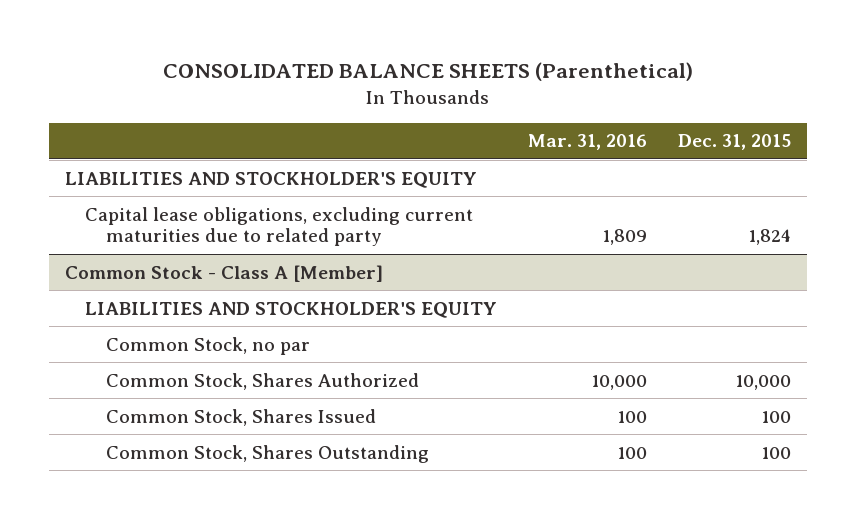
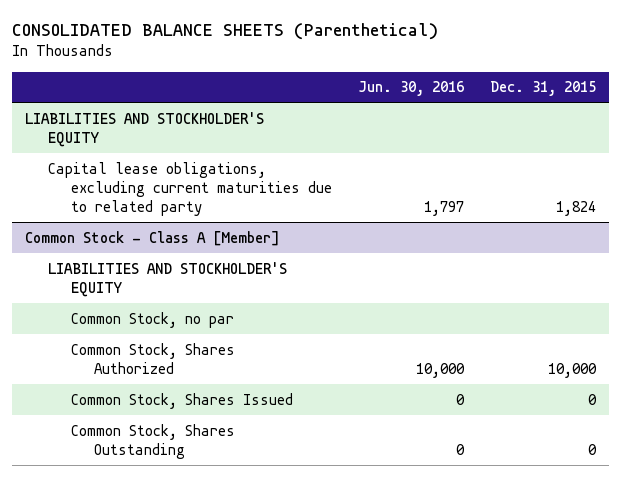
[528,134,648,151] Mar. 31, 2016 -> none
none -> [357,81,464,97] Jun. 30, 2016
[761,410,792,423] 100 -> [588,393,598,405] 0
[761,446,792,459] 100 -> [588,443,598,455] 0

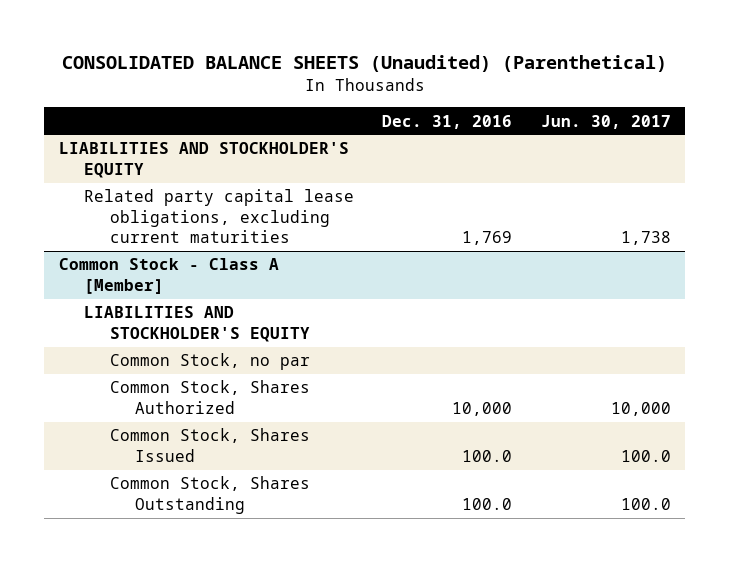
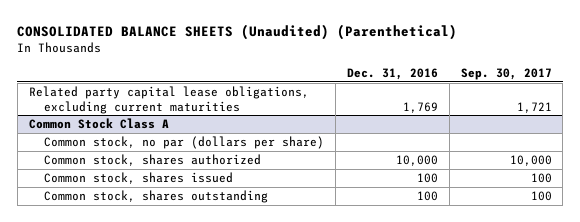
[540,114,671,129] Jun. 30, 2017 -> none
none -> [460,67,552,80] Sep. 30, 2017
[58,142,349,178] LIABILITIES AND STOCKHOLDER'S EQUITY -> none
[84,306,310,342] LIABILITIES AND STOCKHOLDER'S EQUITY -> none
[58,258,279,294] Common Stock - Class A [Member] -> [28,118,169,130] Common Stock Class A
[109,353,310,371] Common Stock, no par -> [43,136,324,150] Common stock, no par (dollars per share)
[109,380,310,414] Common Stock, Shares Authorized -> [43,154,261,167] Common stock, shares authorized
[109,428,310,462] Common Stock, Shares Issued -> [43,172,233,185] Common stock, shares issued
[462,449,513,462] 100.0 -> [416,173,438,184] 100
[109,476,310,514] Common Stock, Shares Outstanding -> [43,190,268,204] Common stock, shares outstanding
[462,497,513,510] 100.0 -> [416,191,438,202] 100

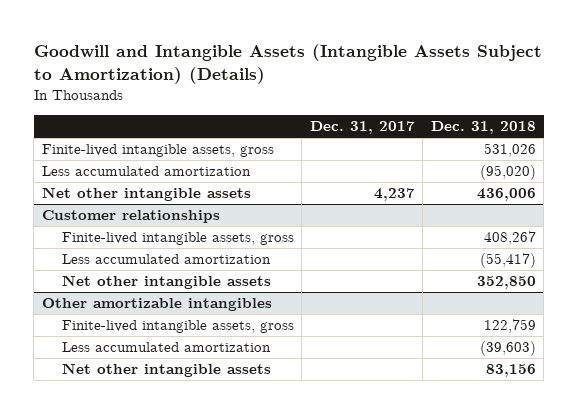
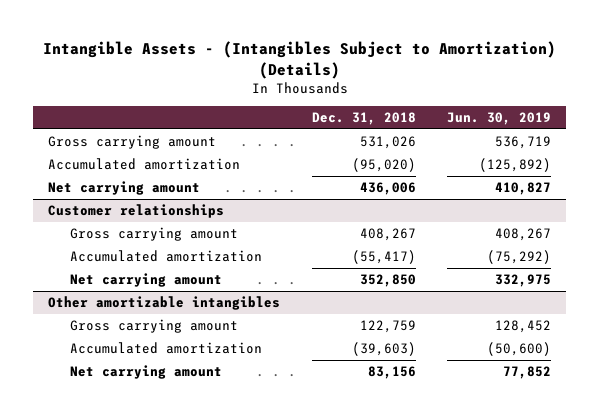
[33,43,542,84] Goodwill and Intangible Assets (Intangible Assets Subject to Amortization) (Details) -> [42,40,556,79] Intangible Assets - (Intangibles Subject to Amortization) (Details)
[309,120,415,134] Dec. 31, 2017 -> none
none -> [446,112,551,126] Jun. 30, 2019
[41,144,274,158] Finite-lived intangible assets, gross -> [48,134,217,149] Gross carrying amount
[41,166,251,177] Less accumulated amortization -> [48,157,241,170] Accumulated amortization
[41,187,251,202] Net other intangible assets -> [48,180,201,195] Net carrying amount
[61,232,294,246] Finite-lived intangible assets, gross -> [69,226,238,241] Gross carrying amount
[61,254,271,265] Less accumulated amortization -> [69,249,262,262] Accumulated amortization
[61,275,271,290] Net other intangible assets -> [69,272,222,287] Net carrying amount
[61,320,294,334] Finite-lived intangible assets, gross -> [69,318,238,333] Gross carrying amount
[61,342,271,353] Less accumulated amortization -> [69,341,262,354] Accumulated amortization
[61,363,271,378] Net other intangible assets -> [69,364,222,379] Net carrying amount

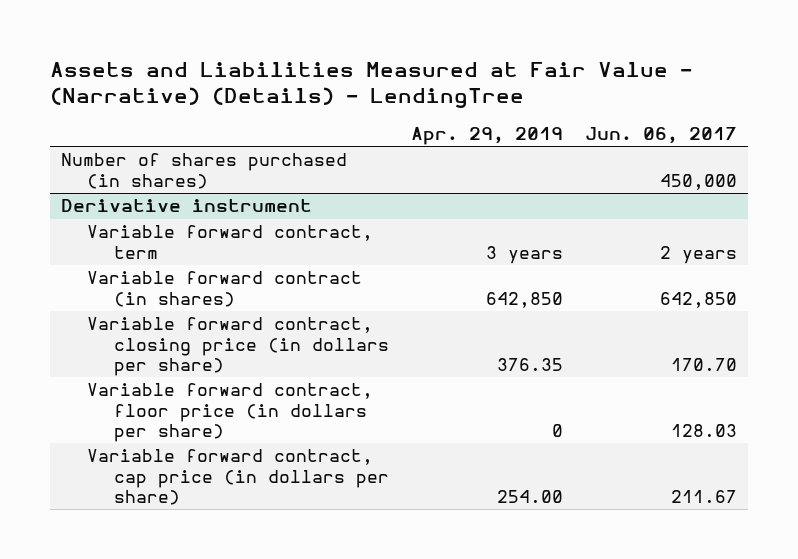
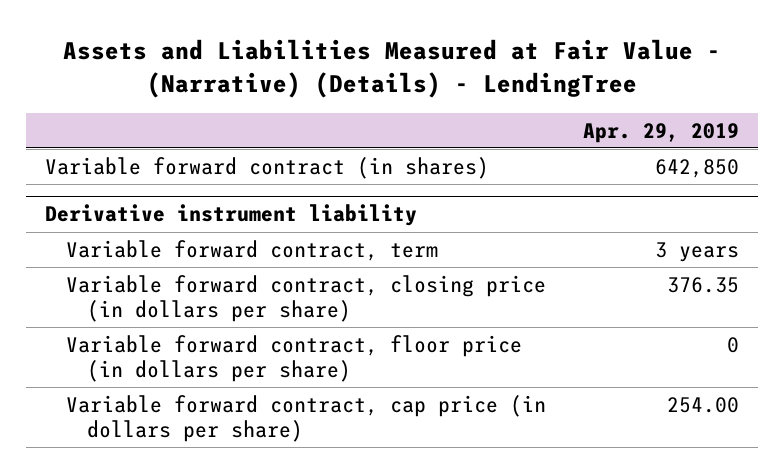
[585,127,738,145] Jun. 06, 2017 -> none
[60,153,347,189] Number of shares purchased (in shares) -> none
[60,199,312,213] Derivative instrument -> none
[87,225,374,259] Variable forward contract, term -> none
none -> [45,204,418,227] Derivative instrument liability
none -> [65,239,438,261] Variable forward contract, term

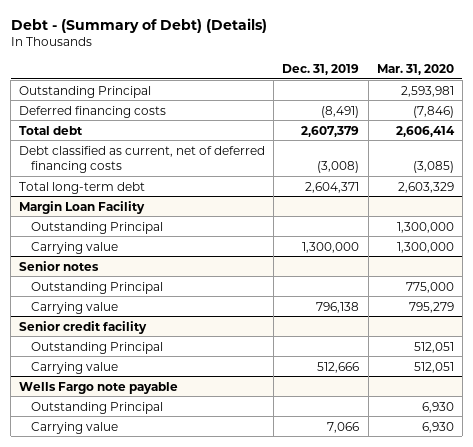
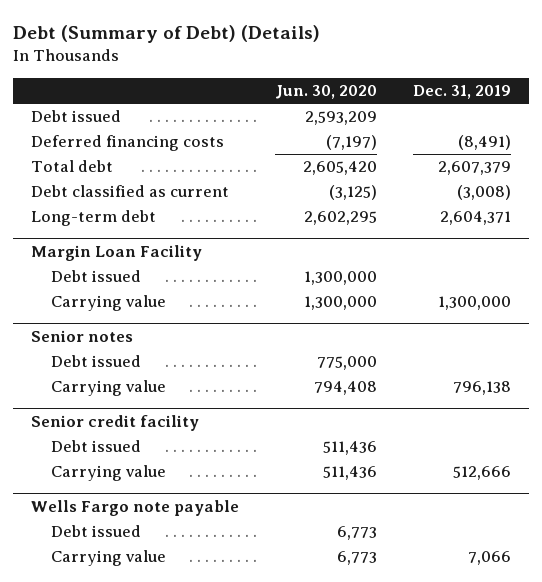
[10,17,267,33] Debt - (Summary of Debt) (Details) -> [13,25,321,44] Debt (Summary of Debt) (Details)
[376,63,454,75] Mar. 31, 2020 -> none
none -> [275,85,378,100] Jun. 30, 2020
[19,85,152,98] Outstanding Principal -> [31,110,122,123] Debt issued
[19,145,266,173] Debt classified as current, net of deferred financing costs -> [31,185,230,198] Debt classified as current
[19,181,146,194] Total long-term debt -> [31,210,157,227] Long-term debt
[31,221,164,234] Outstanding Principal -> [51,270,142,283] Debt issued
[31,281,164,294] Outstanding Principal -> [51,355,142,368] Debt issued
[31,341,164,354] Outstanding Principal -> [51,440,142,453] Debt issued
[31,401,164,414] Outstanding Principal -> [51,525,142,538] Debt issued

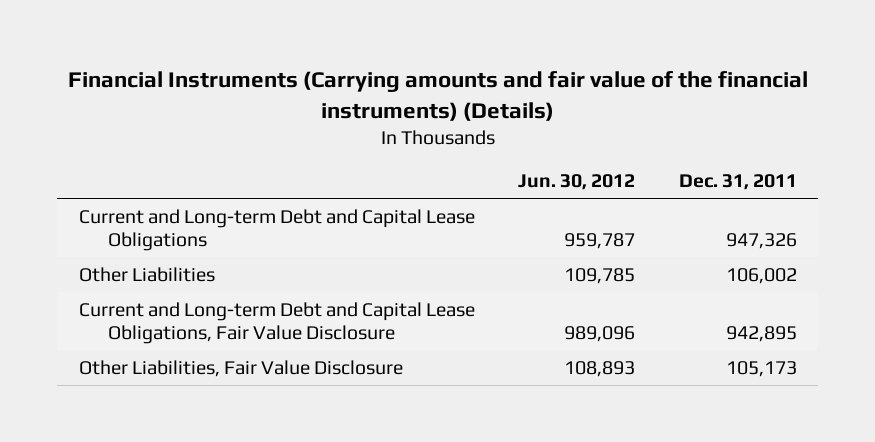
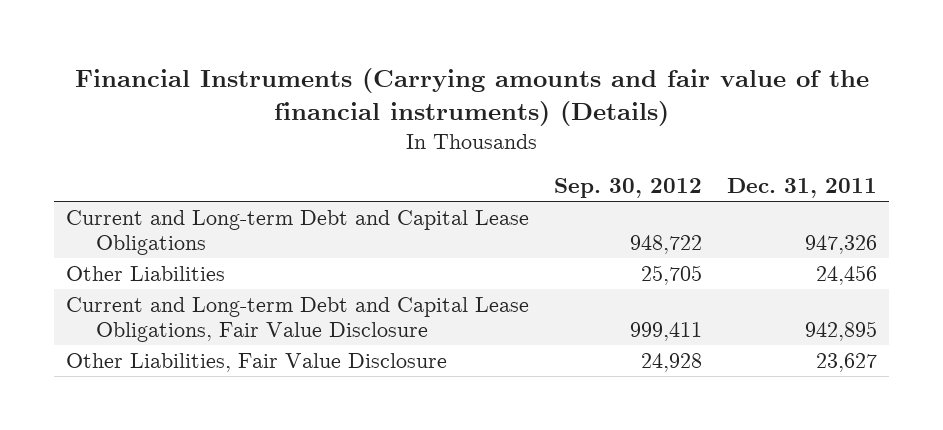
[518,174,636,191] Jun. 30, 2012 -> none
none -> [554,178,703,199] Sep. 30, 2012
[725,267,797,284] 106,002 -> [815,264,877,285] 24,456
[725,360,797,377] 105,173 -> [815,352,877,372] 23,627

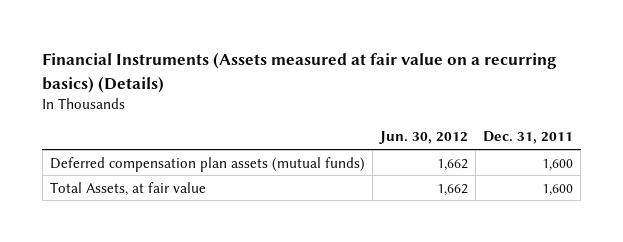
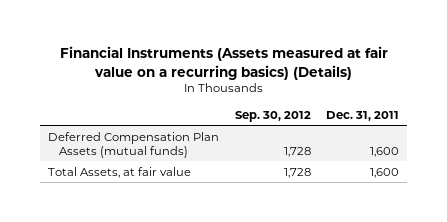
[378,131,468,145] Jun. 30, 2012 -> none
none -> [234,110,311,122] Sep. 30, 2012
[49,156,365,172] Deferred compensation plan assets (mutual funds) -> [48,131,220,158] Deferred Compensation Plan Assets (mutual funds)

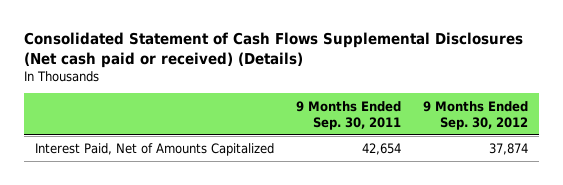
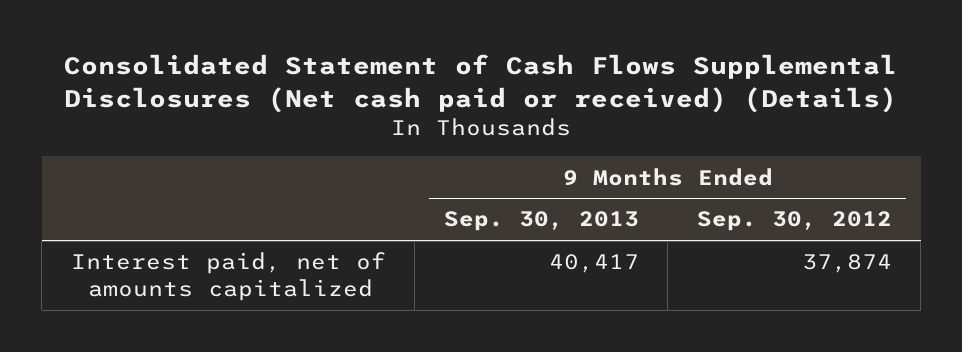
[296,100,402,130] 9 Months Ended Sep. 30, 2011 -> none
none -> [443,211,639,232] Sep. 30, 2013
[35,143,275,157] Interest Paid, Net of Amounts Capitalized -> [70,252,386,302] Interest paid, net of amounts capitalized

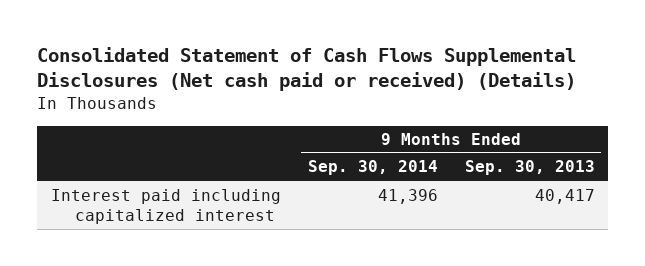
[696,211,892,232] Sep. 30, 2012 -> none
none -> [307,160,438,176] Sep. 30, 2014
[70,252,386,302] Interest paid, net of amounts capitalized -> [50,188,281,225] Interest paid including capitalized interest

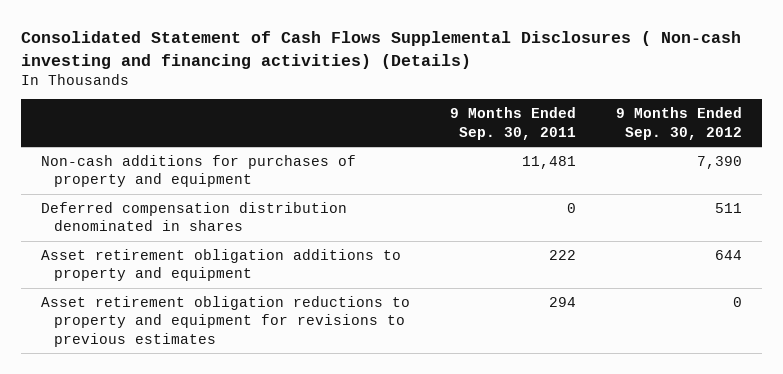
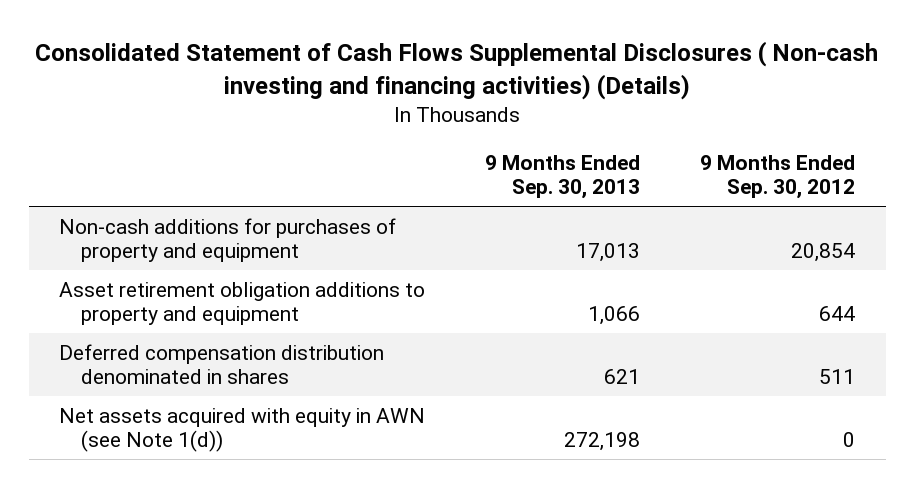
[449,107,576,140] 9 Months Ended Sep. 30, 2011 -> none
none -> [485,155,641,200] 9 Months Ended Sep. 30, 2013
[696,156,742,170] 7,390 -> [791,243,856,263] 20,854
[41,296,411,347] Asset retirement obligation reductions to property and equipment for revisions to previous estimates -> none
[41,202,348,232] Deferred compensation distribution denominated in shares -> [58,343,384,385] Deferred compensation distribution denominated in shares
none -> [58,407,425,453] Net assets acquired with equity in AWN (see Note 1(d))

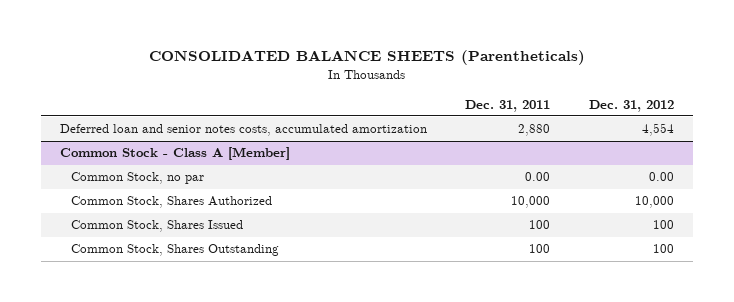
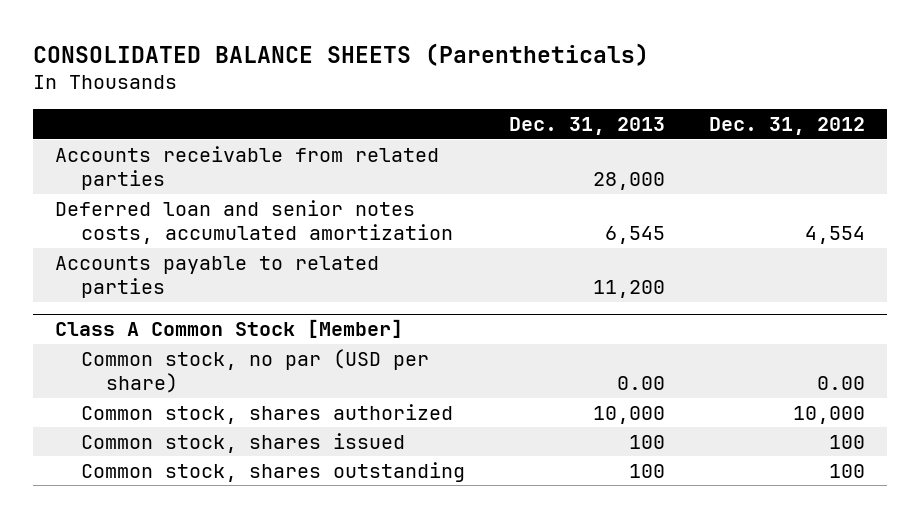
[465,99,551,112] Dec. 31, 2011 -> none
none -> [508,116,665,135] Dec. 31, 2013
none -> [54,145,439,191] Accounts receivable from related parties
none -> [54,255,379,299] Accounts payable to related parties
[59,147,290,161] Common Stock - Class A [Member] -> [54,319,403,339] Class A Common Stock [Member]
[71,172,205,185] Common Stock, no par -> [80,348,429,394] Common stock, no par (USD per share)
[71,196,273,209] Common Stock, Shares Authorized -> [80,403,453,424] Common stock, shares authorized
[71,220,244,233] Common Stock, Shares Issued -> [80,432,405,453] Common stock, shares issued
[71,244,280,257] Common Stock, Shares Outstanding -> [80,461,465,482] Common stock, shares outstanding

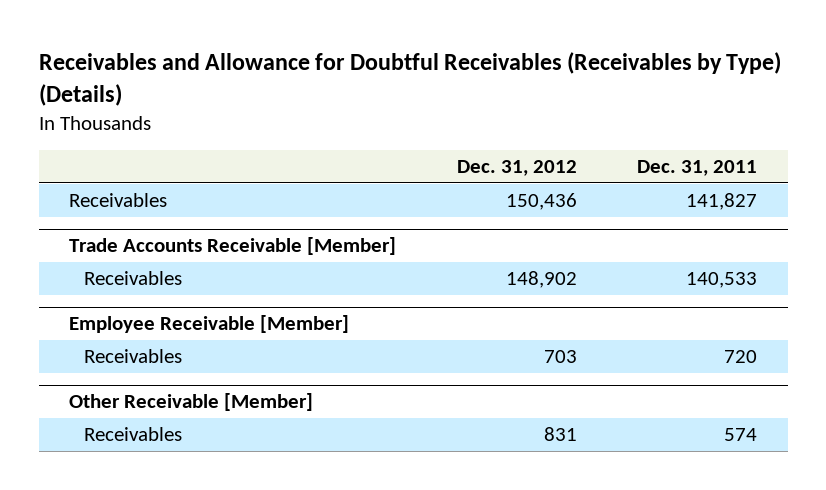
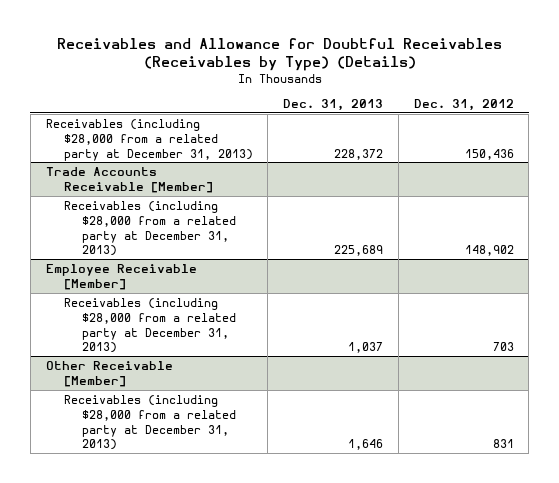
[637,160,758,177] Dec. 31, 2011 -> none
none -> [283,99,384,112] Dec. 31, 2013
[69,192,168,207] Receivables -> [45,118,253,161] Receivables (including $28,000 from a related party at December 31, 2013)
[84,270,183,285] Receivables -> [63,200,236,257] Receivables (including $28,000 from a related party at December 31, 2013)
[84,348,183,363] Receivables -> [63,297,236,354] Receivables (including $28,000 from a related party at December 31, 2013)
[84,426,183,441] Receivables -> [63,394,236,451] Receivables (including $28,000 from a related party at December 31, 2013)

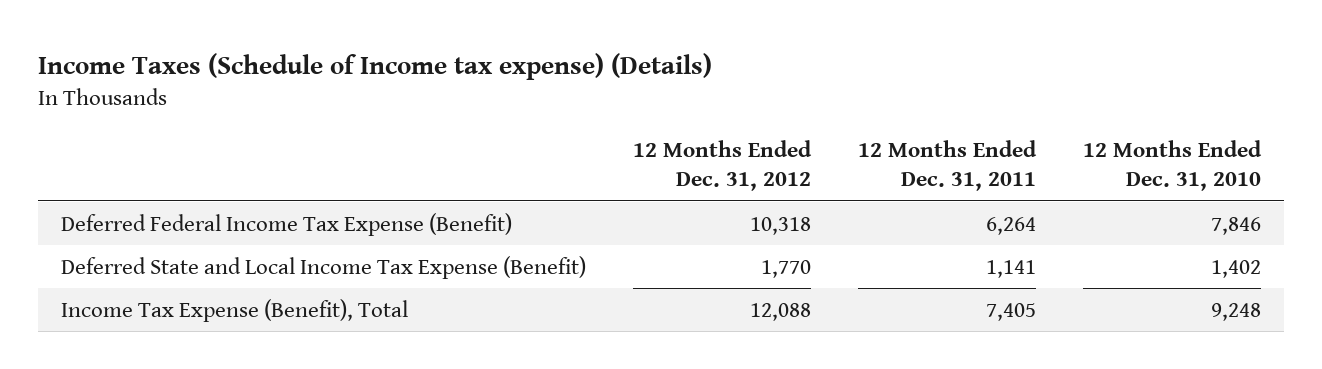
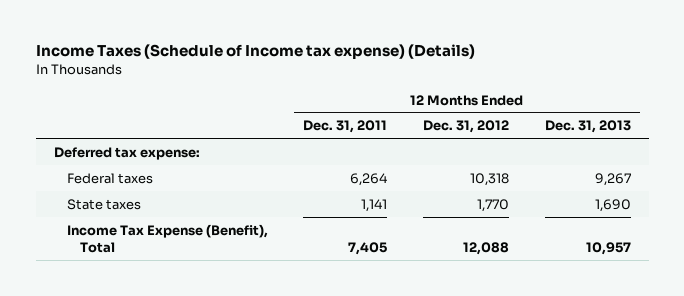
[1082,140,1262,192] 12 Months Ended Dec. 31, 2010 -> none
none -> [544,120,631,134] Dec. 31, 2013
none -> [53,146,200,160] Deferred tax expense:
[61,212,513,236] Deferred Federal Income Tax Expense (Benefit) -> [66,172,153,184] Federal taxes
[61,255,587,279] Deferred State and Local Income Tax Expense (Benefit) -> [66,198,141,210] State taxes

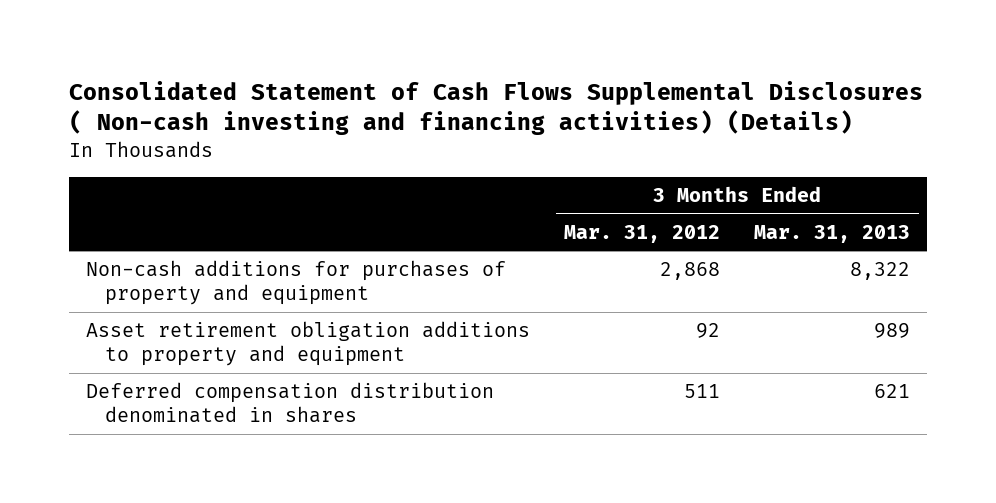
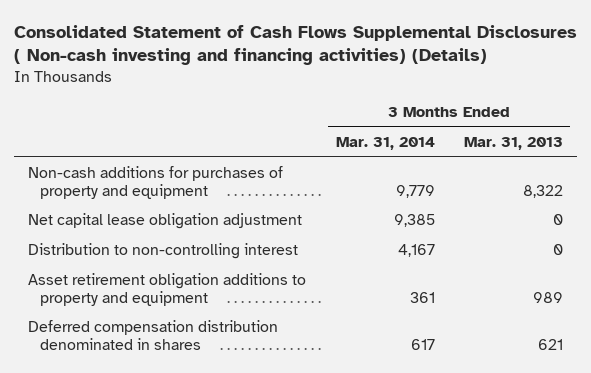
[564,224,721,243] Mar. 31, 2012 -> none
none -> [335,136,435,150] Mar. 31, 2014
none -> [28,212,303,229] Net capital lease obligation adjustment
none -> [28,242,299,259] Distribution to non-controlling interest

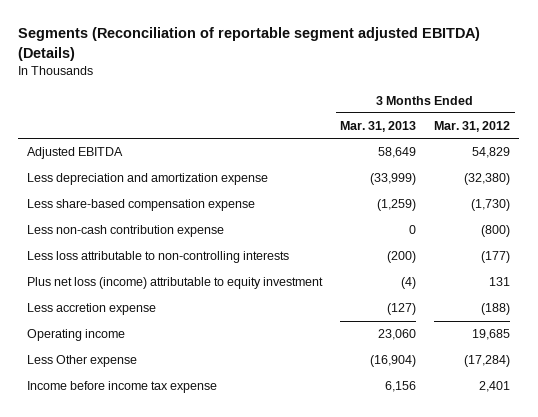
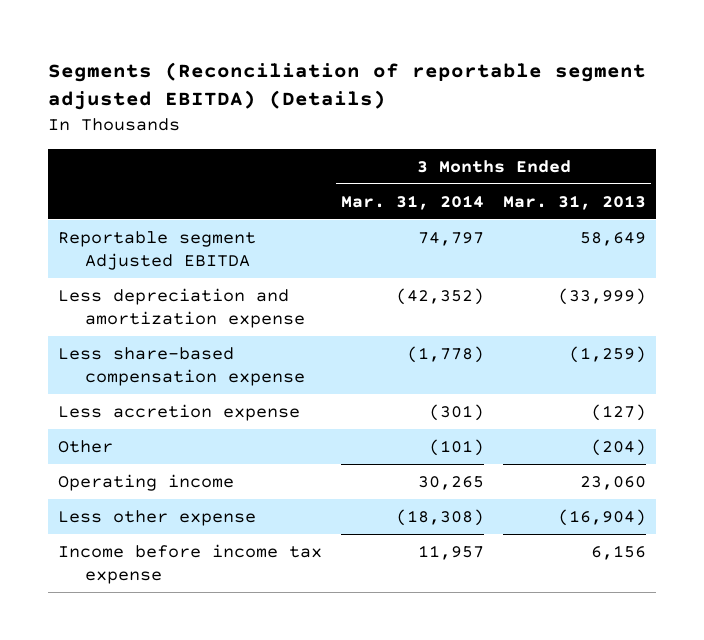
[434,121,511,133] Mar. 31, 2012 -> none
none -> [341,194,485,210] Mar. 31, 2014
[27,147,124,160] Adjusted EBITDA -> [57,230,256,270] Reportable segment Adjusted EBITDA
[27,225,225,238] Less non-cash contribution expense -> none
[27,251,290,264] Less loss attributable to non-controlling interests -> none
[27,277,324,290] Plus net loss (income) attributable to equity investment -> none
none -> [57,439,113,453] Other
[27,355,138,368] Less Other expense -> [57,509,256,526] Less other expense

